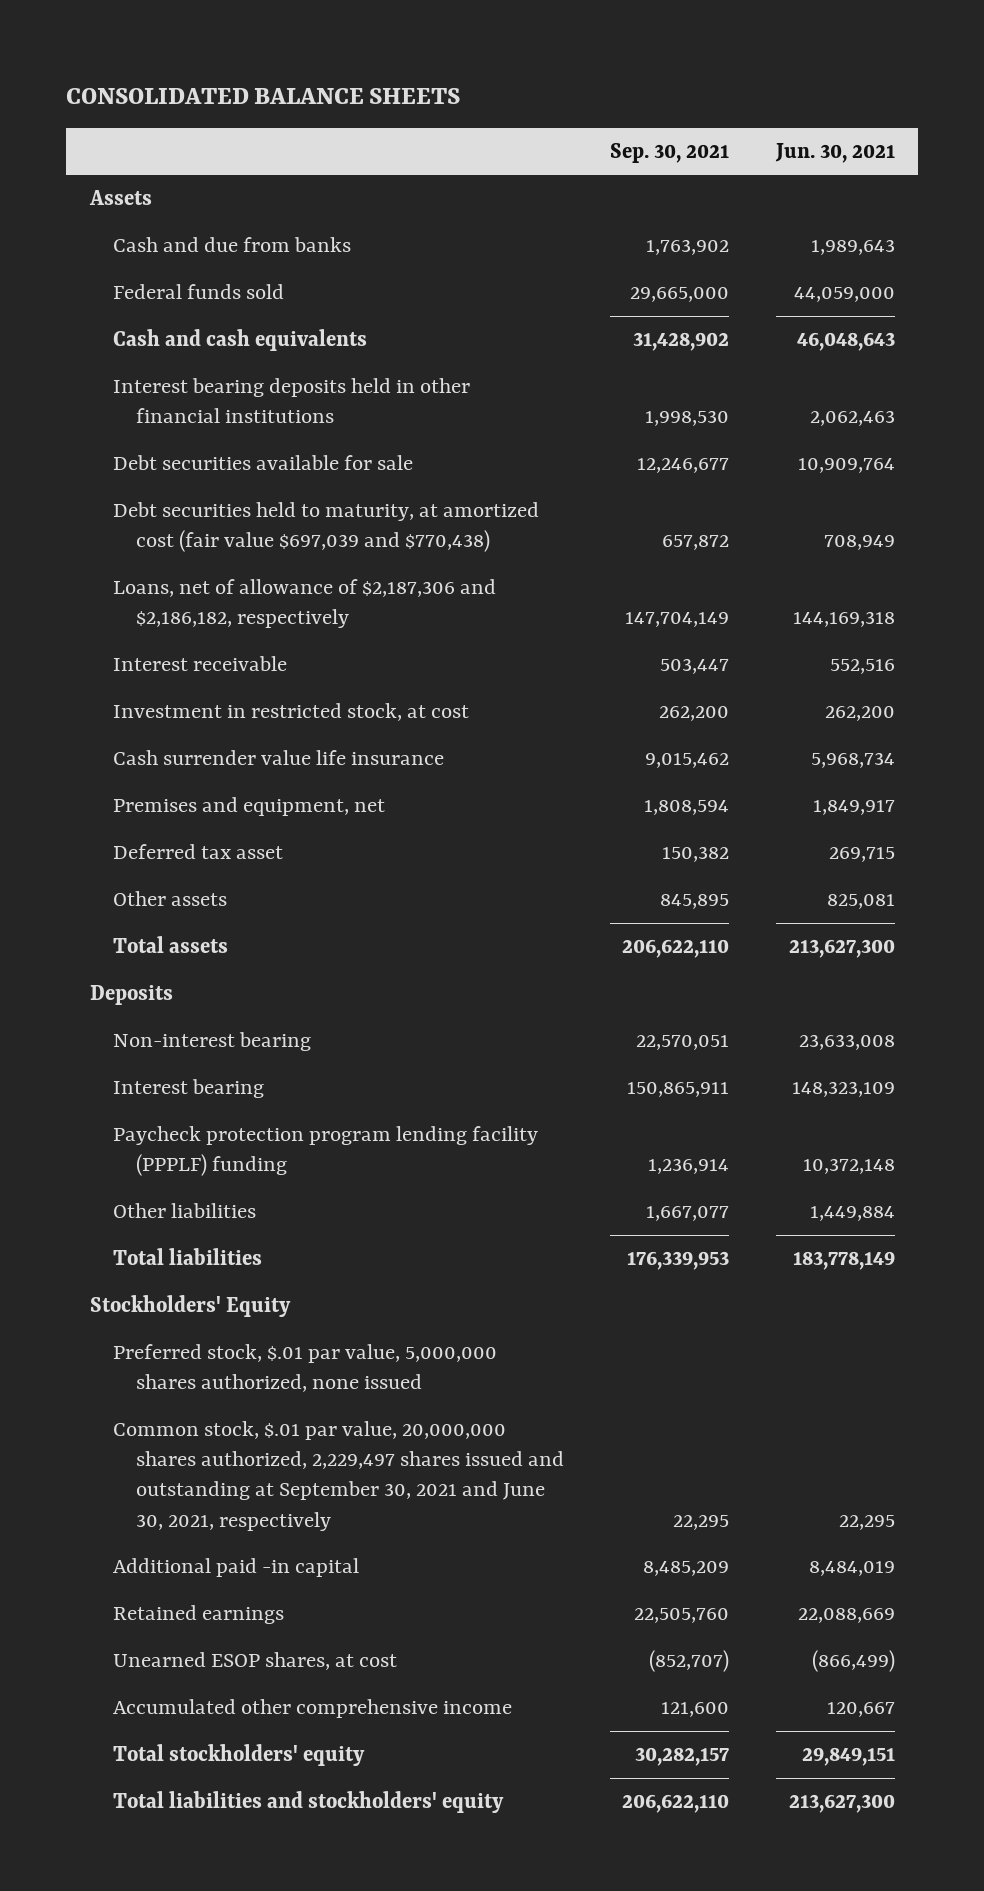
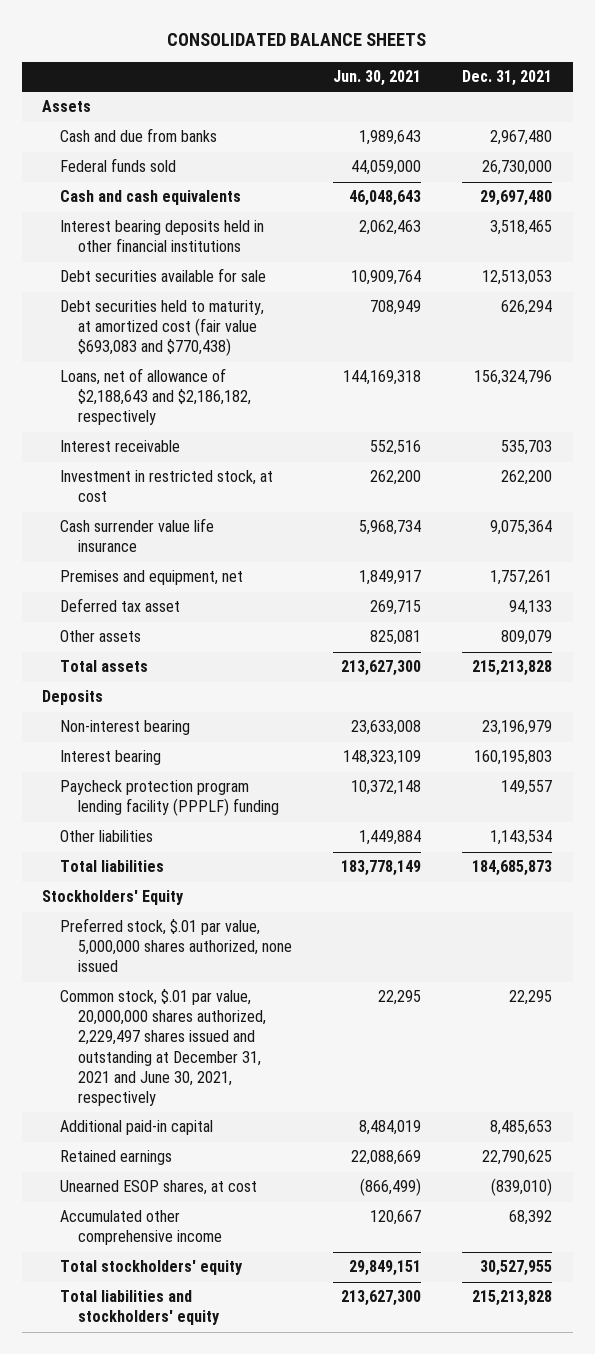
[610,142,730,163] Sep. 30, 2021 -> none
none -> [462,70,553,87] Dec. 31, 2021
[112,502,539,553] Debt securities held to maturity, at amortized cost (fair value $697,039 and $770,438) -> [60,300,265,357] Debt securities held to maturity, at amortized cost (fair value $693,083 and $770,438)
[112,579,496,629] Loans, net of allowance of $2,187,306 and $2,186,182, respectively -> [60,368,252,426] Loans, net of allowance of $2,188,643 and $2,186,182, respectively
[112,1421,565,1531] Common stock, $.01 par value, 20,000,000 shares authorized, 2,229,497 shares issued and outstanding at September 30, 2021 and June 30, 2021, respectively -> [60,989,267,1106] Common stock, $.01 par value, 20,000,000 shares authorized, 2,229,497 shares issued and outstanding at December 31, 2021 and June 30, 2021, respectively
[112,1558,359,1578] Additional paid -in capital -> [60,1120,214,1136] Additional paid-in capital

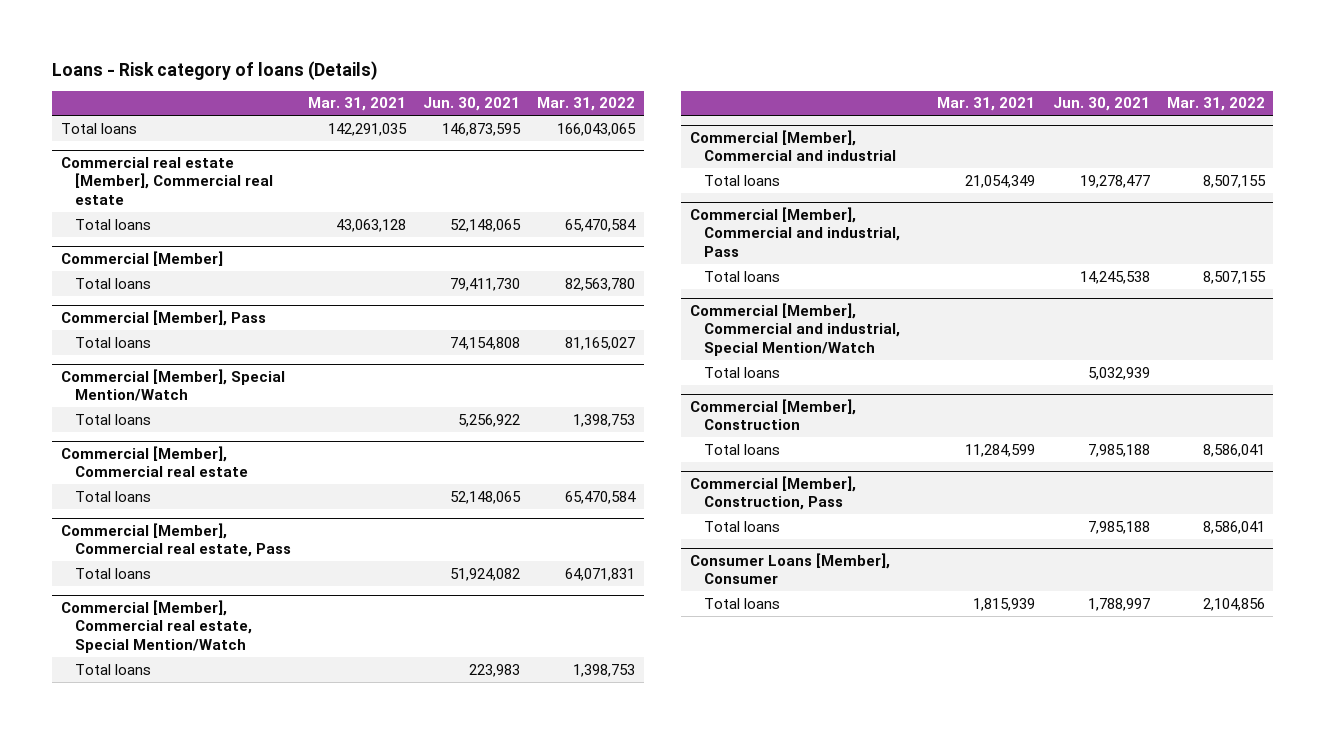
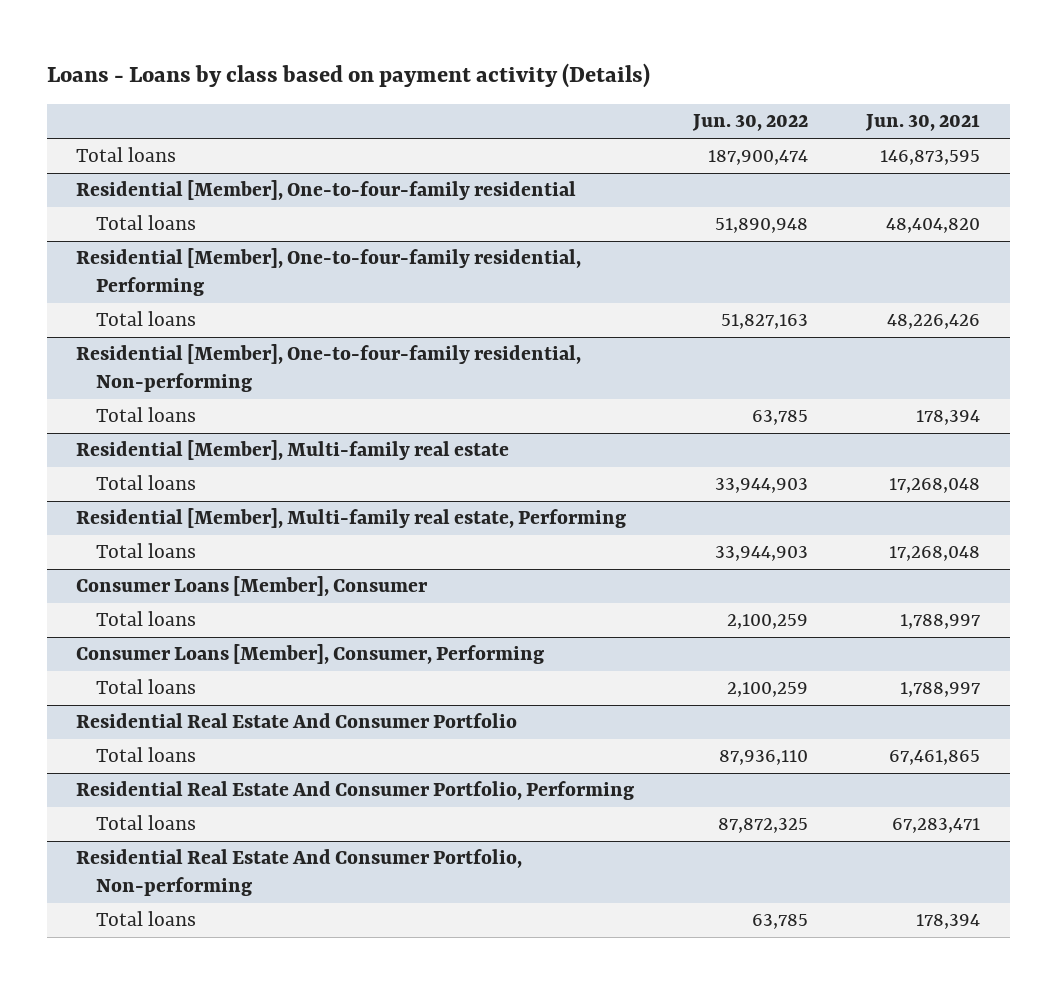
[52,60,379,80] Loans - Risk category of loans (Details) -> [46,62,650,88] Loans - Loans by class based on payment activity (Details)
[308,97,407,112] Mar. 31, 2021 -> none
[537,97,636,112] Mar. 31, 2022 -> none
none -> [691,114,808,132] Jun. 30, 2022
[60,156,274,205] Commercial real estate [Member], Commercial real estate -> none
[60,250,223,266] Commercial [Member] -> none
[60,309,266,326] Commercial [Member], Pass -> none
[60,368,285,402] Commercial [Member], Special Mention/Watch -> none
[60,445,249,478] Commercial [Member], Commercial real estate -> none
[60,522,292,558] Commercial [Member], Commercial real estate, Pass -> none
[75,567,152,579] Total loans -> none
[60,599,253,653] Commercial [Member], Commercial real estate, Special Mention/Watch -> none
[75,663,152,675] Total loans -> none
[690,129,897,162] Commercial [Member], Commercial and industrial -> none
[704,174,781,186] Total loans -> none
[690,206,901,257] Commercial [Member], Commercial and industrial, Pass -> none
[704,270,781,282] Total loans -> none
[690,302,901,356] Commercial [Member], Commercial and industrial, Special Mention/Watch -> none
[704,366,781,378] Total loans -> none
[690,398,857,431] Commercial [Member], Construction -> none
[704,443,781,455] Total loans -> none
[690,475,857,511] Commercial [Member], Construction, Pass -> none
[704,520,781,532] Total loans -> none
none -> [76,180,577,201] Residential [Member], One-to-four-family residential
[450,218,522,232] 52,148,065 -> [886,218,981,234] 48,404,820
none -> [76,248,582,297] Residential [Member], One-to-four-family residential, Performing
[450,277,521,291] 79,411,730 -> [887,314,981,330] 48,226,426
none -> [76,344,582,393] Residential [Member], One-to-four-family residential, Non-performing
[450,336,521,350] 74,154,808 -> [916,410,981,426] 178,394
none -> [76,440,510,461] Residential [Member], Multi-family real estate
[458,413,521,427] 5,256,922 -> [889,478,981,494] 17,268,048
none -> [76,508,627,529] Residential [Member], Multi-family real estate, Performing
[450,490,522,504] 52,148,065 -> [889,546,981,562] 17,268,048
none -> [76,644,545,665] Consumer Loans [Member], Consumer, Performing
none -> [95,679,196,695] Total loans
none -> [76,713,518,729] Residential Real Estate And Consumer Portfolio
none -> [95,747,196,763] Total loans
none -> [76,781,635,801] Residential Real Estate And Consumer Portfolio, Performing
none -> [95,815,196,831] Total loans
none -> [76,849,523,897] Residential Real Estate And Consumer Portfolio, Non-performing
none -> [95,911,196,927] Total loans

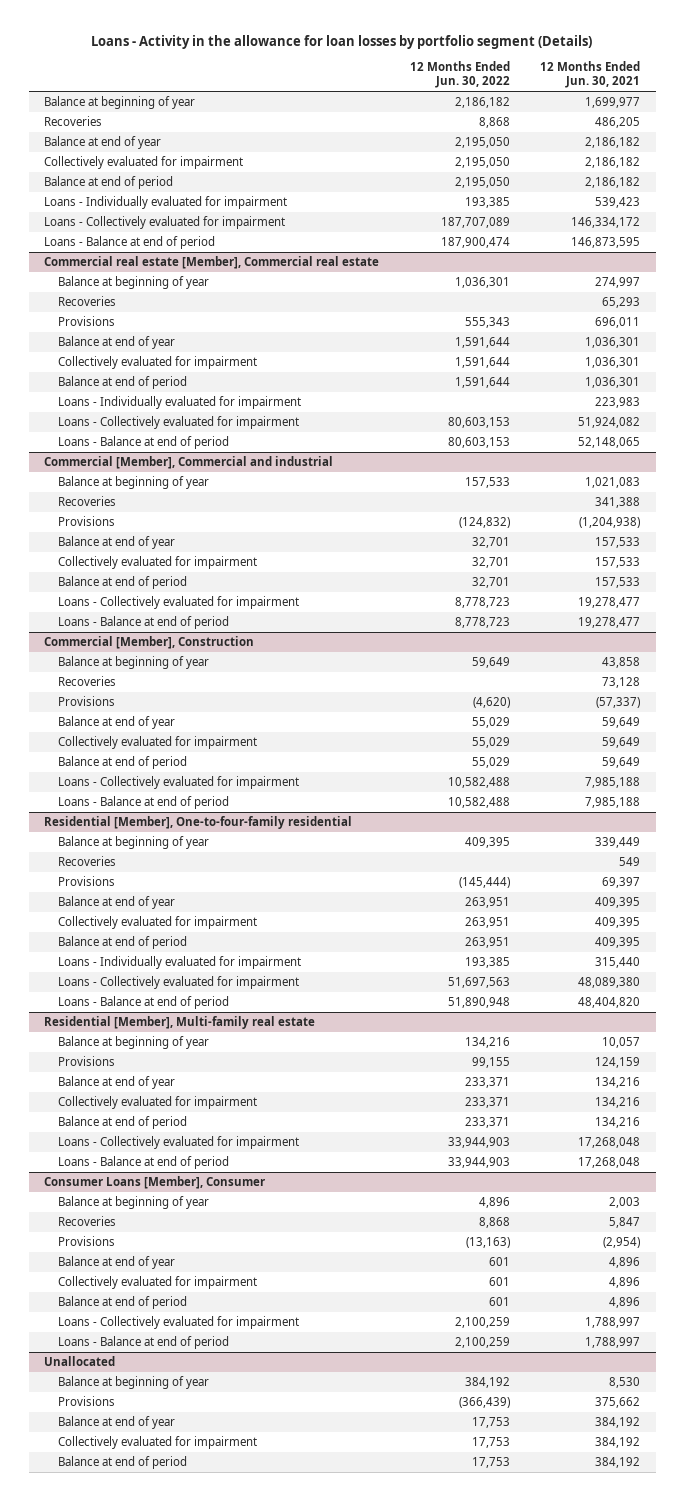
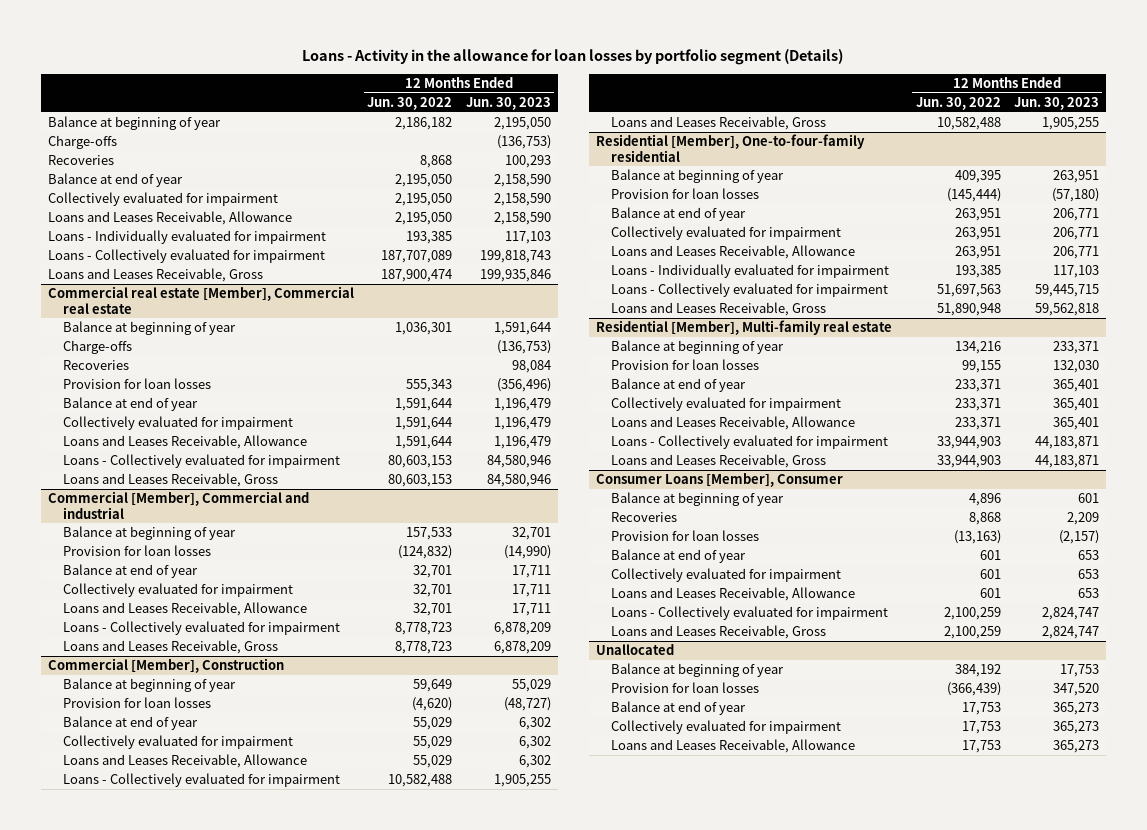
[540,61,641,89] 12 Months Ended Jun. 30, 2021 -> none
none -> [465,96,551,110] Jun. 30, 2023
none -> [48,135,118,150] Charge-offs
[44,175,174,189] Balance at end of period -> [48,211,293,226] Loans and Leases Receivable, Allowance
[44,235,216,249] Loans - Balance at end of period -> [48,268,264,283] Loans and Leases Receivable, Gross
none -> [62,340,132,355] Charge-offs
[58,315,116,326] Provisions -> [62,378,211,390] Provision for loan losses
[58,395,302,409] Loans - Individually evaluated for impairment -> none
[58,375,188,389] Balance at end of period -> [62,435,307,450] Loans and Leases Receivable, Allowance
[58,435,230,449] Loans - Balance at end of period -> [62,473,278,488] Loans and Leases Receivable, Gross
[58,495,117,506] Recoveries -> none
[58,515,116,526] Provisions -> [62,545,211,557] Provision for loan losses
[58,575,188,589] Balance at end of period -> [62,602,307,617] Loans and Leases Receivable, Allowance
[58,615,230,629] Loans - Balance at end of period -> [62,640,278,655] Loans and Leases Receivable, Gross
[58,675,117,686] Recoveries -> none
[58,695,116,706] Provisions -> [62,697,211,709] Provision for loan losses
[58,755,188,769] Balance at end of period -> [62,754,307,769] Loans and Leases Receivable, Allowance
[58,795,230,809] Loans - Balance at end of period -> [611,116,827,131] Loans and Leases Receivable, Gross
[58,855,117,866] Recoveries -> none
[58,875,116,886] Provisions -> [611,188,760,200] Provision for loan losses
[58,935,188,949] Balance at end of period -> [611,245,856,260] Loans and Leases Receivable, Allowance
[58,995,230,1009] Loans - Balance at end of period -> [611,302,827,317] Loans and Leases Receivable, Gross
[58,1055,116,1066] Provisions -> [611,359,760,371] Provision for loan losses
[58,1115,188,1129] Balance at end of period -> [611,416,856,431] Loans and Leases Receivable, Allowance
[58,1155,230,1169] Loans - Balance at end of period -> [611,454,827,469] Loans and Leases Receivable, Gross
[58,1235,116,1246] Provisions -> [611,530,760,542] Provision for loan losses
[58,1295,188,1309] Balance at end of period -> [611,587,856,602] Loans and Leases Receivable, Allowance
[58,1335,230,1349] Loans - Balance at end of period -> [611,625,827,640] Loans and Leases Receivable, Gross
[58,1395,116,1406] Provisions -> [611,682,760,694] Provision for loan losses
[58,1455,188,1469] Balance at end of period -> [611,739,856,754] Loans and Leases Receivable, Allowance

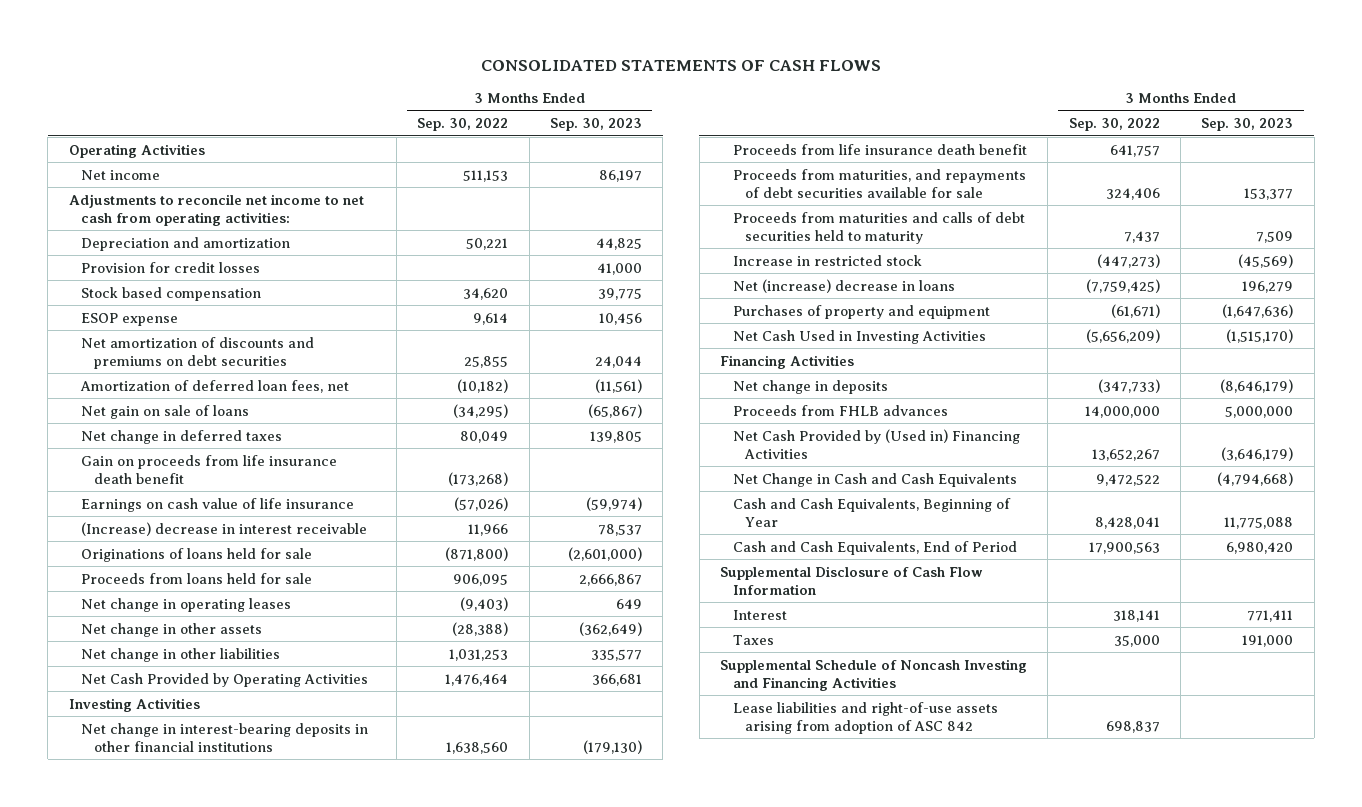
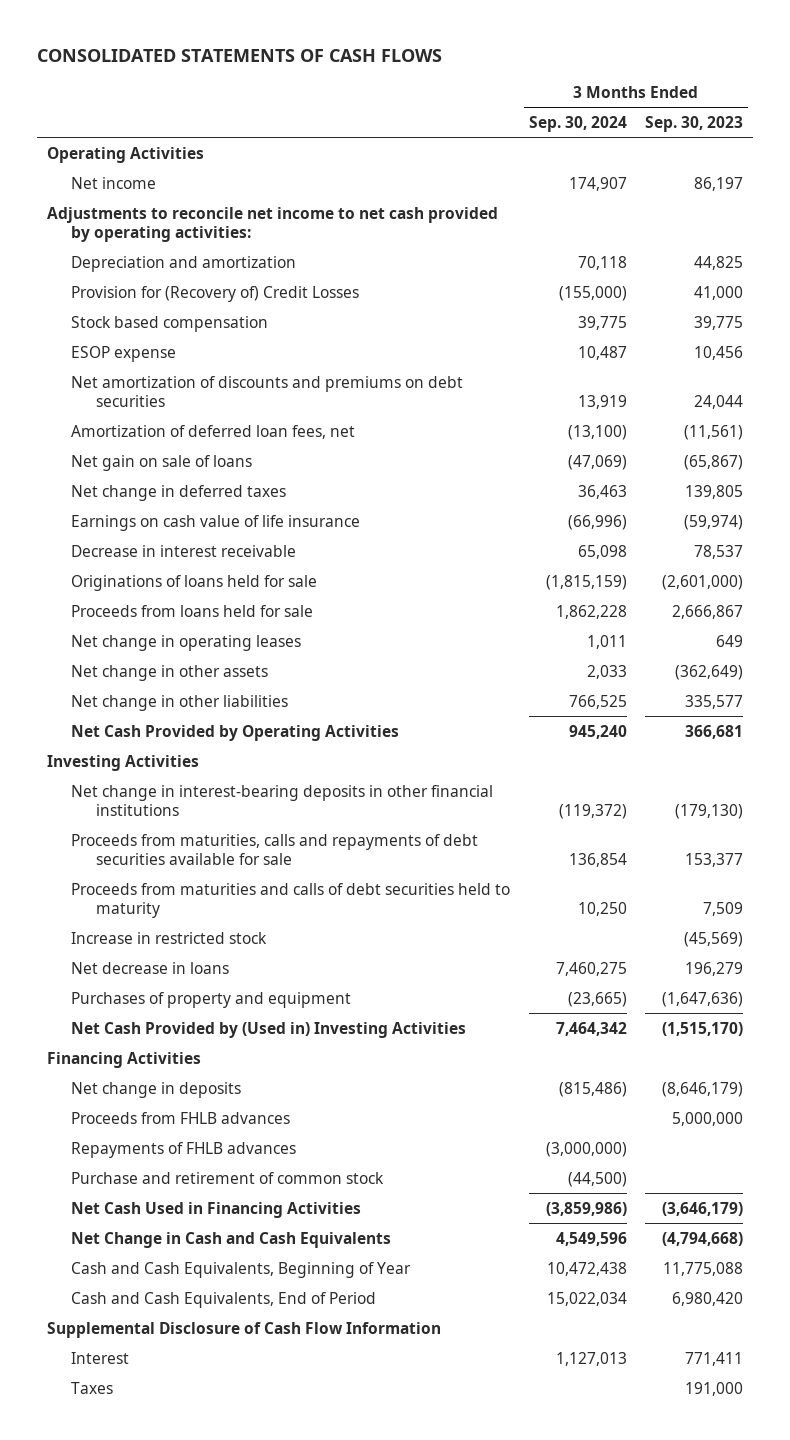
[417,118,509,132] Sep. 30, 2022 -> none
none -> [528,115,627,132] Sep. 30, 2024
[68,193,364,226] Adjustments to reconcile net income to net cash from operating activities: -> [46,206,498,243] Adjustments to reconcile net income to net cash provided by operating activities:
[81,261,261,273] Provision for credit losses -> [71,285,360,302] Provision for (Recovery of) Credit Losses
[81,454,338,484] Gain on proceeds from life insurance death benefit -> none
[81,521,368,536] (Increase) decrease in interest receivable -> [71,544,297,557] Decrease in interest receivable
[732,143,1027,155] Proceeds from life insurance death benefit -> none
[732,168,1026,198] Proceeds from maturities, and repayments of debt securities available for sale -> [71,833,479,866] Proceeds from maturities, calls and repayments of debt securities available for sale
[732,278,955,293] Net (increase) decrease in loans -> [71,961,230,974] Net decrease in loans
[732,329,986,344] Net Cash Used in Investing Activities -> [71,1021,467,1038] Net Cash Provided by (Used in) Investing Activities
none -> [71,1141,297,1158] Repayments of FHLB advances
none -> [71,1171,385,1184] Purchase and retirement of common stock
[732,428,1020,459] Net Cash Provided by (Used in) Financing Activities -> [71,1201,362,1218] Net Cash Used in Financing Activities
[720,658,1028,691] Supplemental Schedule of Noncash Investing and Financing Activities -> none
[732,701,998,734] Lease liabilities and right-of-use assets arising from adoption of ASC 842 -> none

